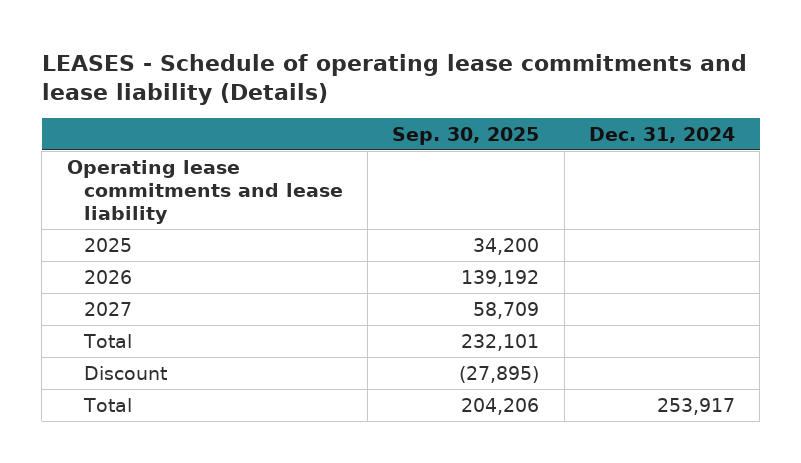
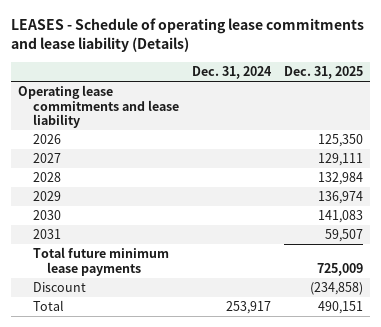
[392,126,540,145] Sep. 30, 2025 -> none
none -> [284,65,364,79] Dec. 31, 2025
[83,237,132,252] 2025 -> none
none -> [32,172,61,183] 2028
none -> [32,191,61,202] 2029
none -> [32,210,61,221] 2030
none -> [32,229,61,240] 2031
[82,333,132,348] Total -> [32,247,169,276] Total future minimum lease payments

